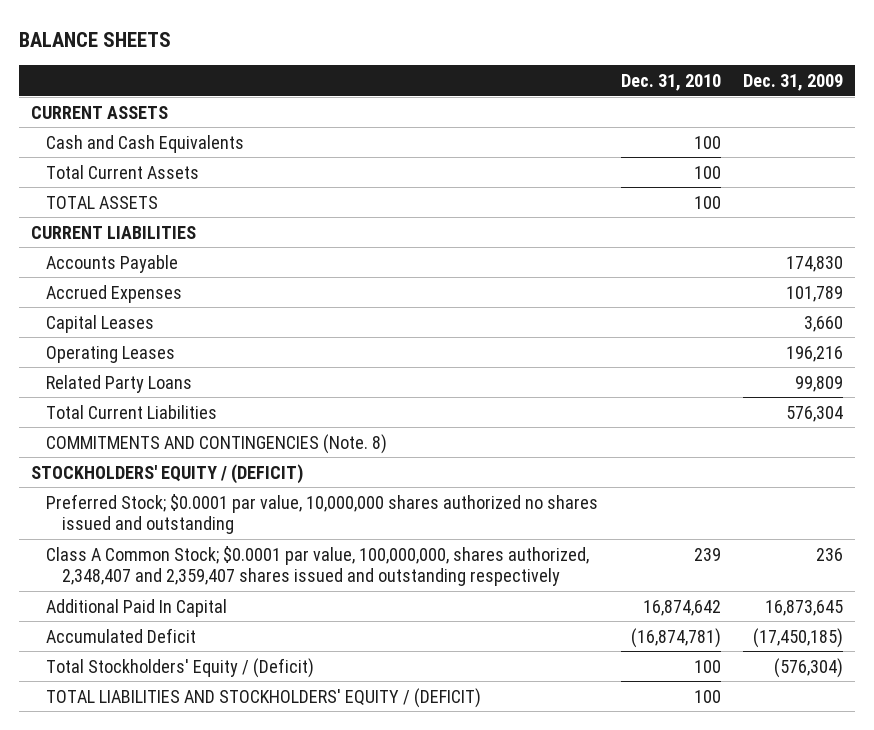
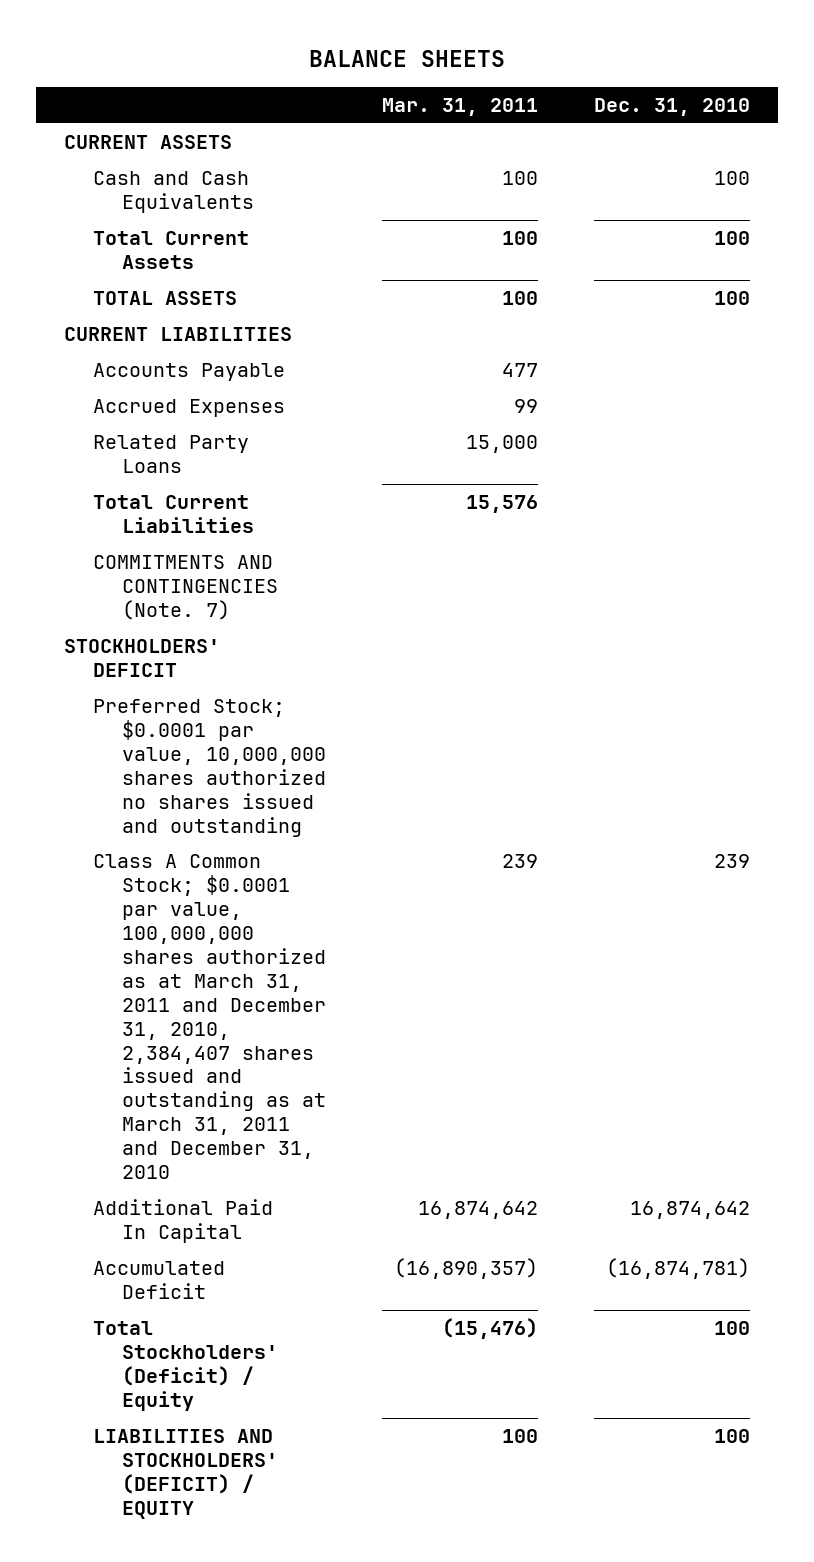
[743,73,844,91] Dec. 31, 2009 -> none
none -> [382,98,539,117] Mar. 31, 2011
[46,314,155,333] Capital Leases -> none
[46,345,176,363] Operating Leases -> none
[46,433,388,454] COMMITMENTS AND CONTINGENCIES (Note. 8) -> [92,555,279,621] COMMITMENTS AND CONTINGENCIES (Note. 7)
[30,463,303,484] STOCKHOLDERS' EQUITY / (DEFICIT) -> [63,639,220,678] STOCKHOLDERS' DEFICIT
[46,545,590,587] Class A Common Stock; $0.0001 par value, 100,000,000, shares authorized, 2,348,407 and 2,359,407 shares issued and outstanding respectively -> [92,854,327,1180] Class A Common Stock; $0.0001 par value, 100,000,000 shares authorized as at March 31, 2011 and December 31, 2010, 2,384,407 shares issued and outstanding as at March 31, 2011 and December 31, 2010
[46,657,315,678] Total Stockholders' Equity / (Deficit) -> [92,1321,279,1411] Total Stockholders' (Deficit) / Equity
[46,687,482,708] TOTAL LIABILITIES AND STOCKHOLDERS' EQUITY / (DEFICIT) -> [92,1429,279,1519] LIABILITIES AND STOCKHOLDERS' (DEFICIT) / EQUITY

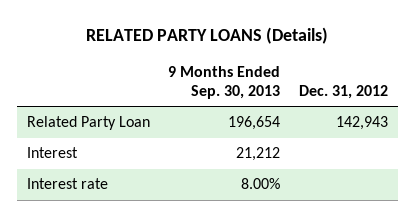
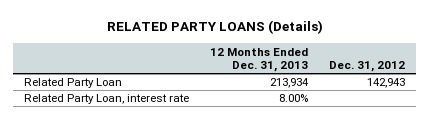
[168,65,281,99] 9 Months Ended Sep. 30, 2013 -> none
none -> [210,47,309,73] 12 Months Ended Dec. 31, 2013
[26,147,78,159] Interest -> none
[26,178,108,190] Interest rate -> [23,94,189,105] Related Party Loan, interest rate

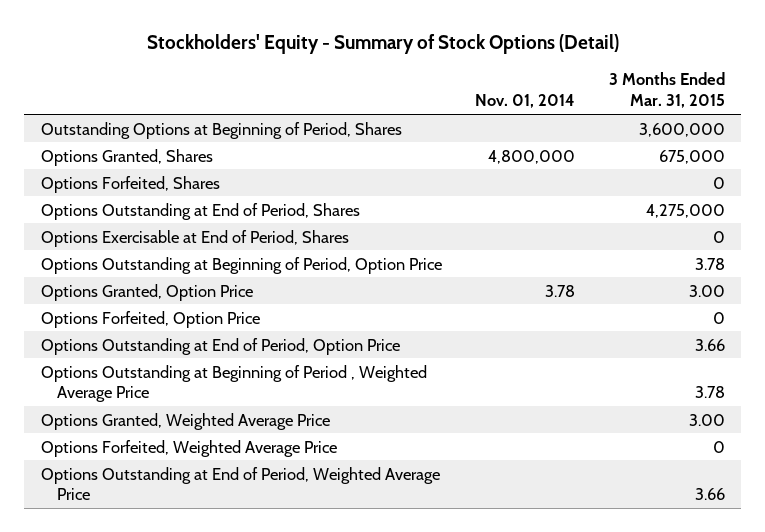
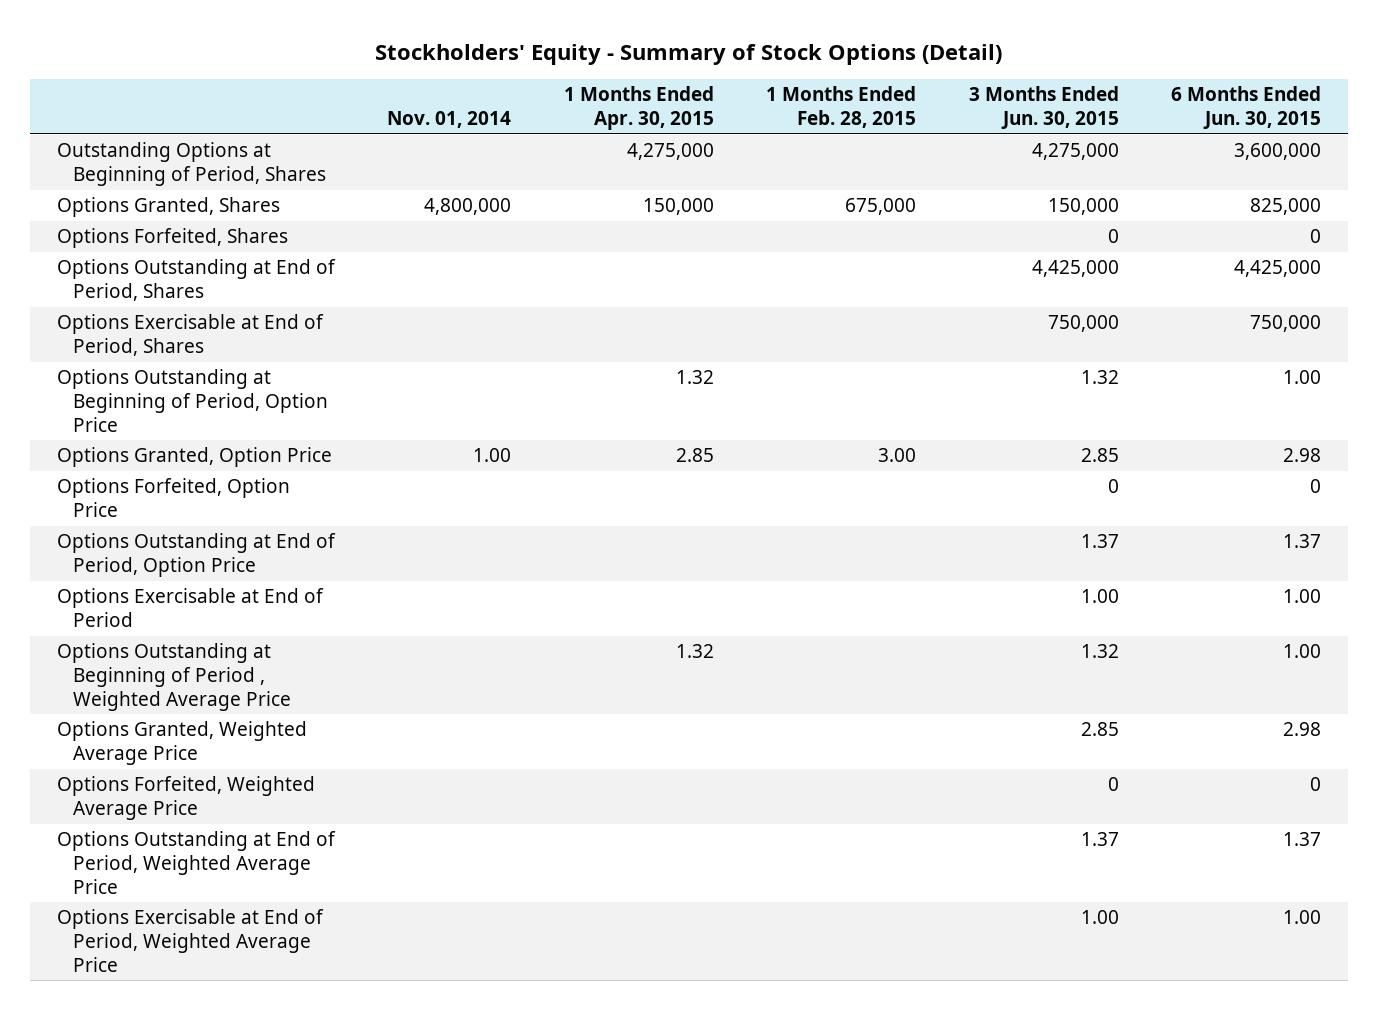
[608,72,725,109] 3 Months Ended Mar. 31, 2015 -> none
none -> [563,86,714,130] 1 Months Ended Apr. 30, 2015
none -> [766,86,917,128] 1 Months Ended Feb. 28, 2015
none -> [968,86,1119,129] 3 Months Ended Jun. 30, 2015
none -> [1171,86,1322,129] 6 Months Ended Jun. 30, 2015
[545,284,576,297] 3.78 -> [473,448,512,463] 1.00
none -> [56,588,324,627] Options Exercisable at End of Period
none -> [56,909,324,972] Options Exercisable at End of Period, Weighted Average Price

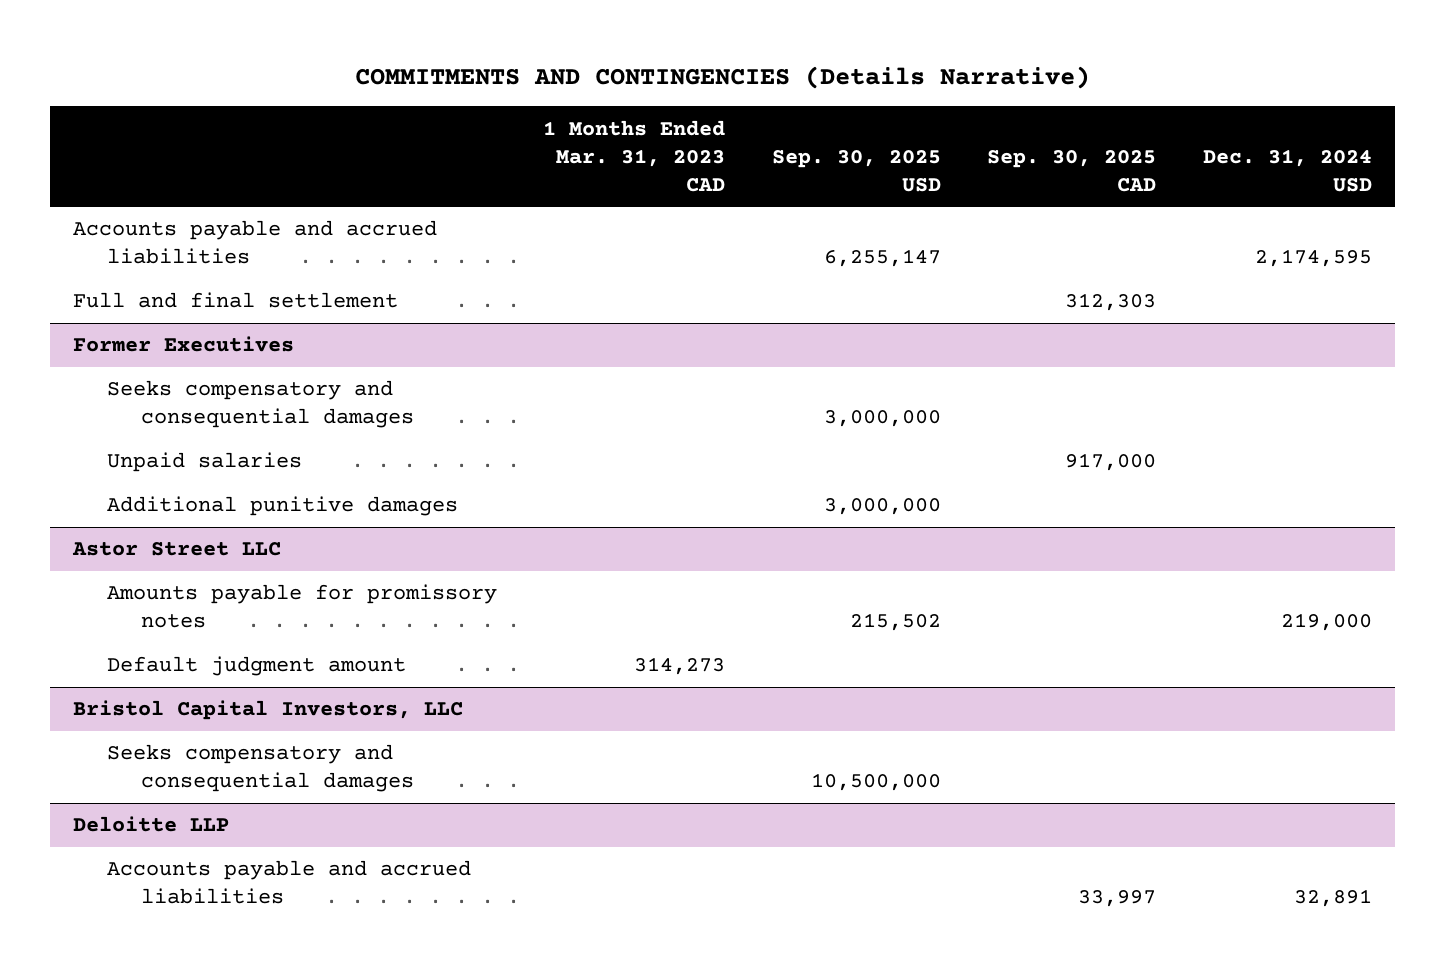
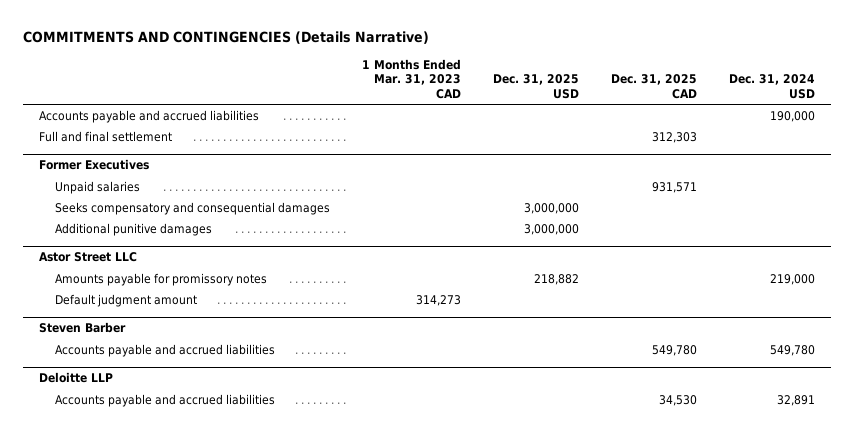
[771,149,941,192] Sep. 30, 2025 USD -> none
[987,149,1157,192] Sep. 30, 2025 CAD -> none
none -> [492,74,579,99] Dec. 31, 2025 USD
none -> [611,74,698,99] Dec. 31, 2025 CAD
[1254,249,1372,268] 2,174,595 -> [770,111,816,123] 190,000
[106,380,414,429] Seeks compensatory and consequential damages -> [54,202,330,216] Seeks compensatory and consequential damages
[73,700,464,721] Bristol Capital Investors, LLC -> none
[106,744,414,793] Seeks compensatory and consequential damages -> none
none -> [39,322,127,334] Steven Barber
none -> [54,344,275,358] Accounts payable and accrued liabilities

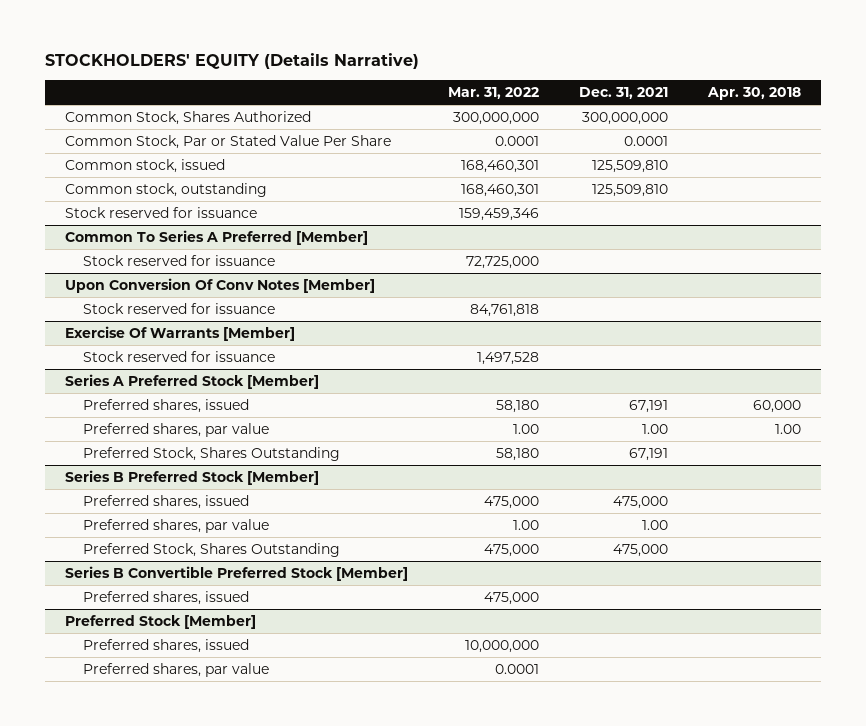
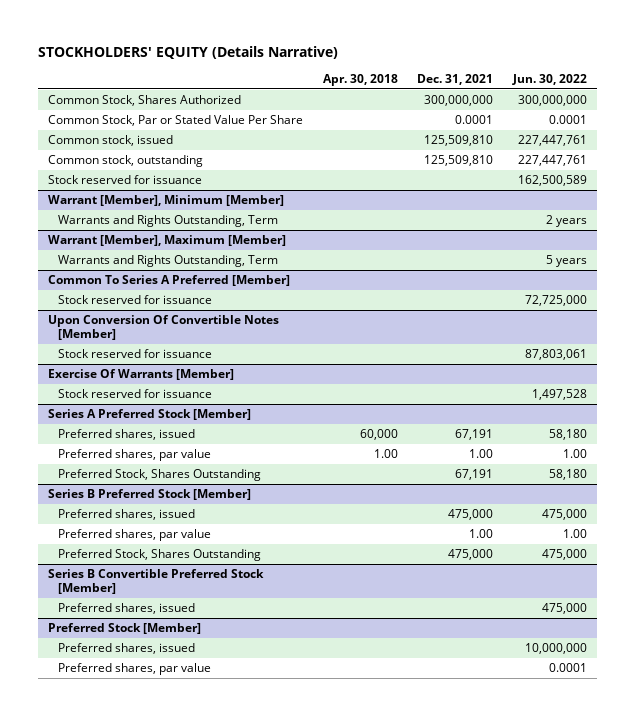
[447,86,539,99] Mar. 31, 2022 -> none
none -> [512,73,588,85] Jun. 30, 2022
none -> [47,195,284,207] Warrant [Member], Minimum [Member]
none -> [57,215,278,228] Warrants and Rights Outstanding, Term
none -> [47,235,286,247] Warrant [Member], Maximum [Member]
none -> [57,255,278,268] Warrants and Rights Outstanding, Term
[64,278,375,294] Upon Conversion Of Conv Notes [Member] -> [47,315,279,341] Upon Conversion Of Convertible Notes [Member]

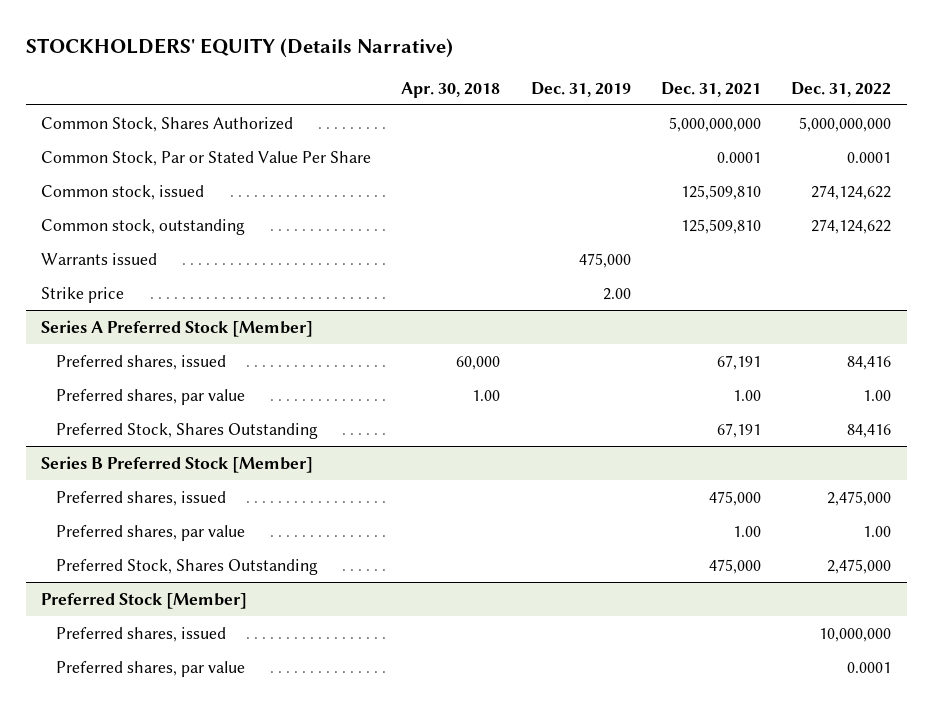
[512,73,588,85] Jun. 30, 2022 -> none
none -> [530,81,631,97] Dec. 31, 2019
none -> [791,81,892,97] Dec. 31, 2022
[424,95,494,107] 300,000,000 -> [669,116,762,132] 5,000,000,000
[47,175,202,185] Stock reserved for issuance -> none
[47,195,284,207] Warrant [Member], Minimum [Member] -> none
[57,215,278,228] Warrants and Rights Outstanding, Term -> none
[47,235,286,247] Warrant [Member], Maximum [Member] -> none
[57,255,278,268] Warrants and Rights Outstanding, Term -> none
[47,275,290,287] Common To Series A Preferred [Member] -> none
[57,295,212,305] Stock reserved for issuance -> none
[47,315,279,341] Upon Conversion Of Convertible Notes [Member] -> none
[57,349,212,359] Stock reserved for issuance -> none
[47,369,234,381] Exercise Of Warrants [Member] -> none
[57,389,212,399] Stock reserved for issuance -> none
none -> [40,252,157,265] Warrants issued
none -> [40,286,124,303] Strike price
[47,569,264,595] Series B Convertible Preferred Stock [Member] -> none
[57,603,195,615] Preferred shares, issued -> none

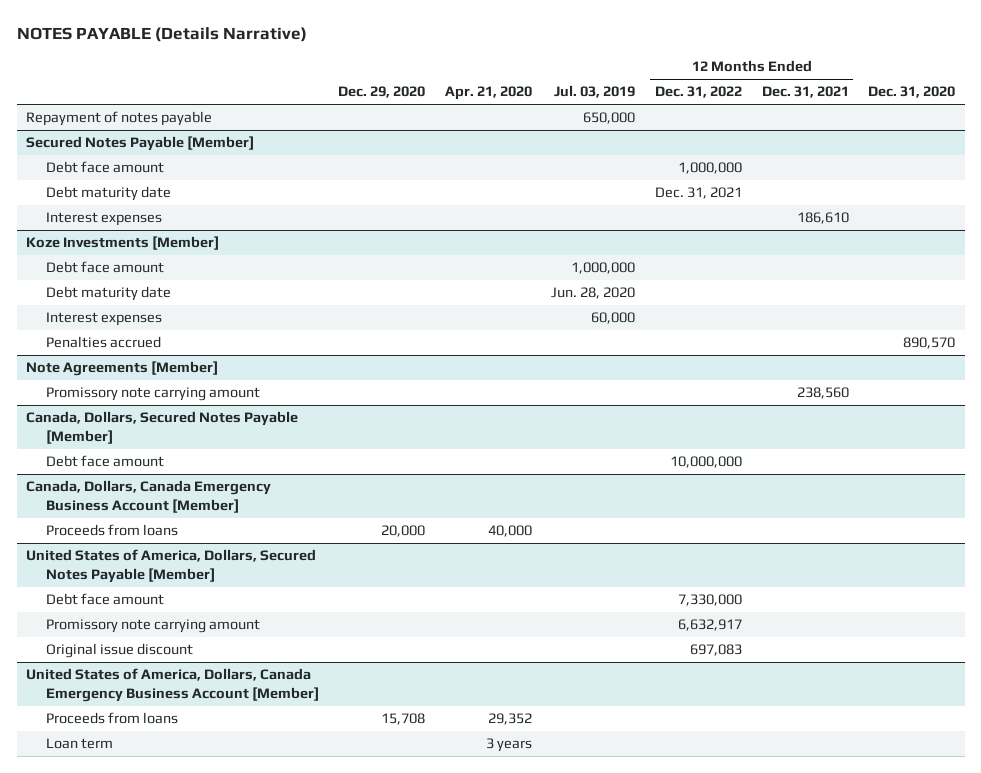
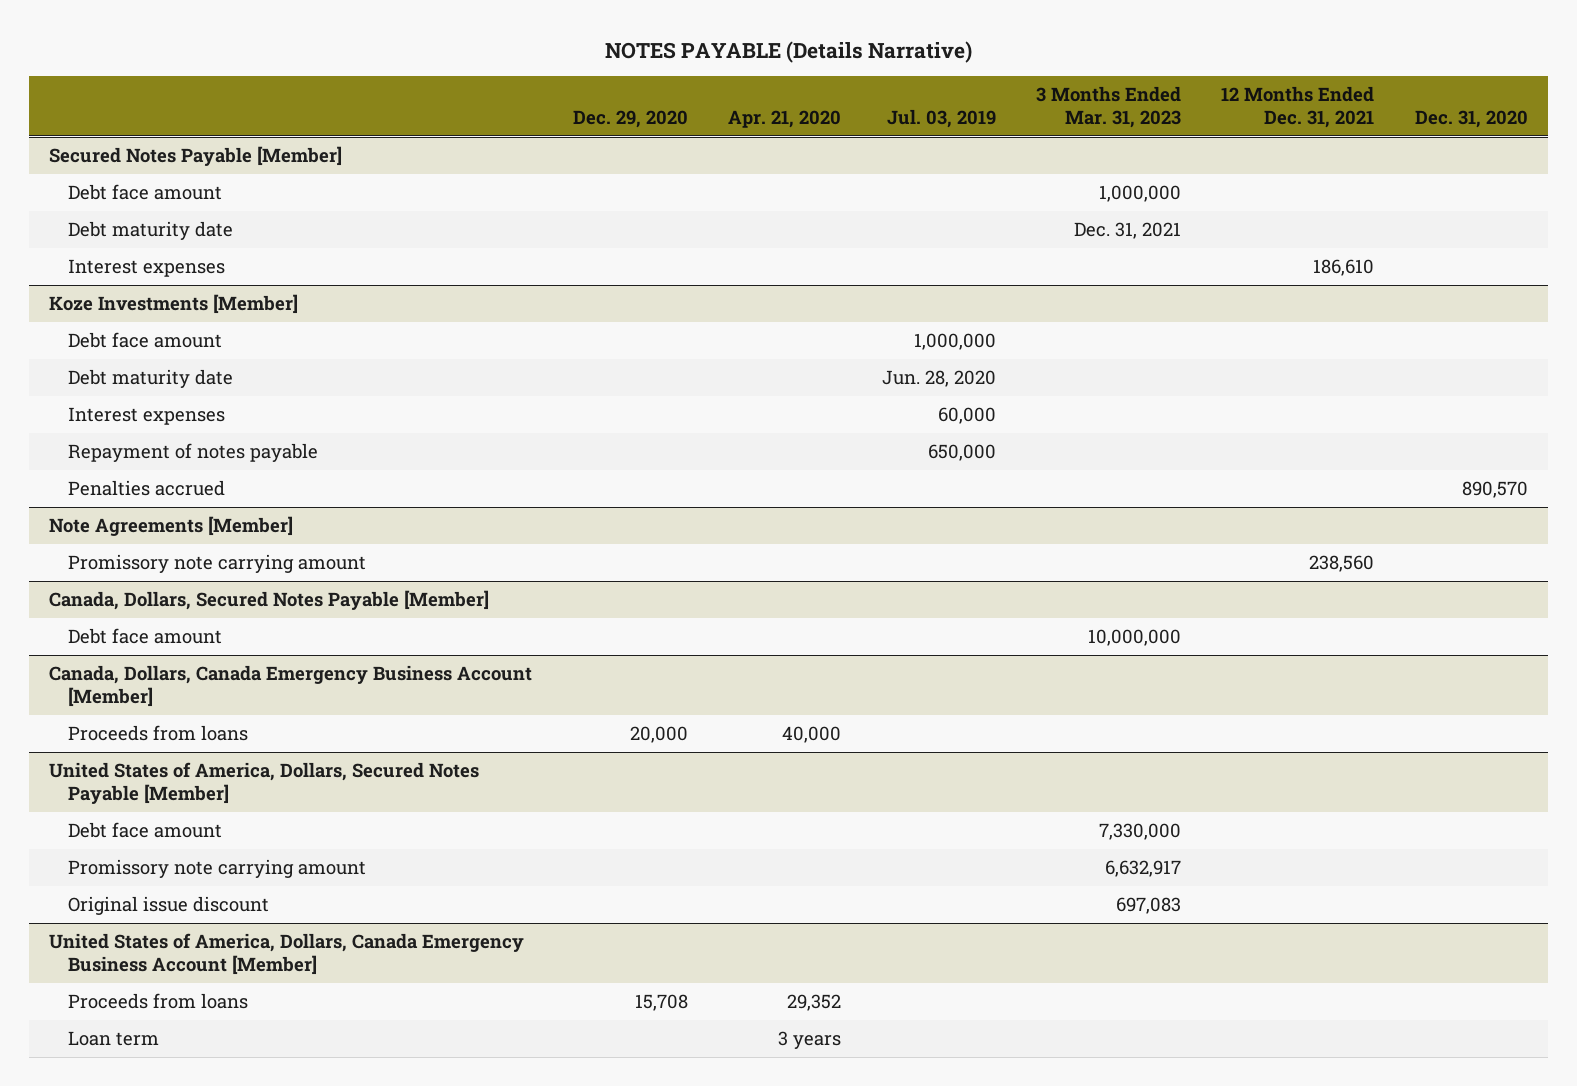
[654,86,742,99] Dec. 31, 2022 -> none
none -> [1035,86,1181,129] 3 Months Ended Mar. 31, 2023
[26,111,213,127] Repayment of notes payable -> none
none -> [67,442,318,462] Repayment of notes payable

